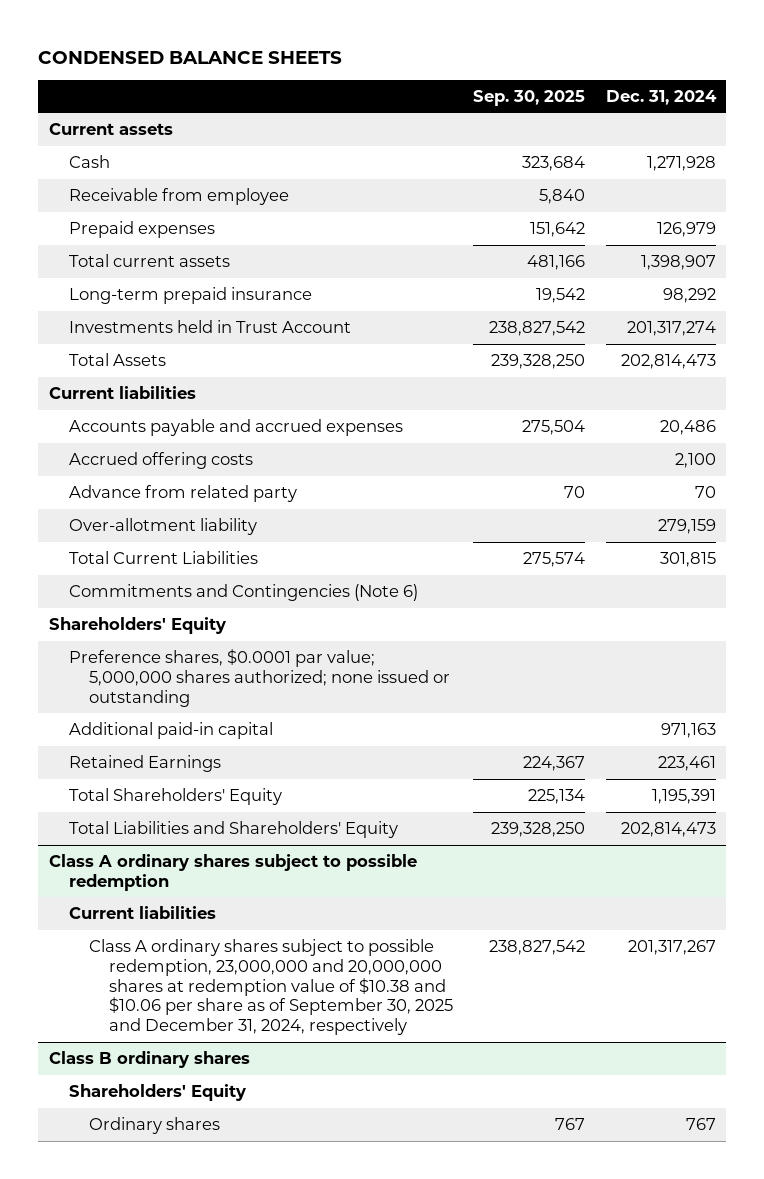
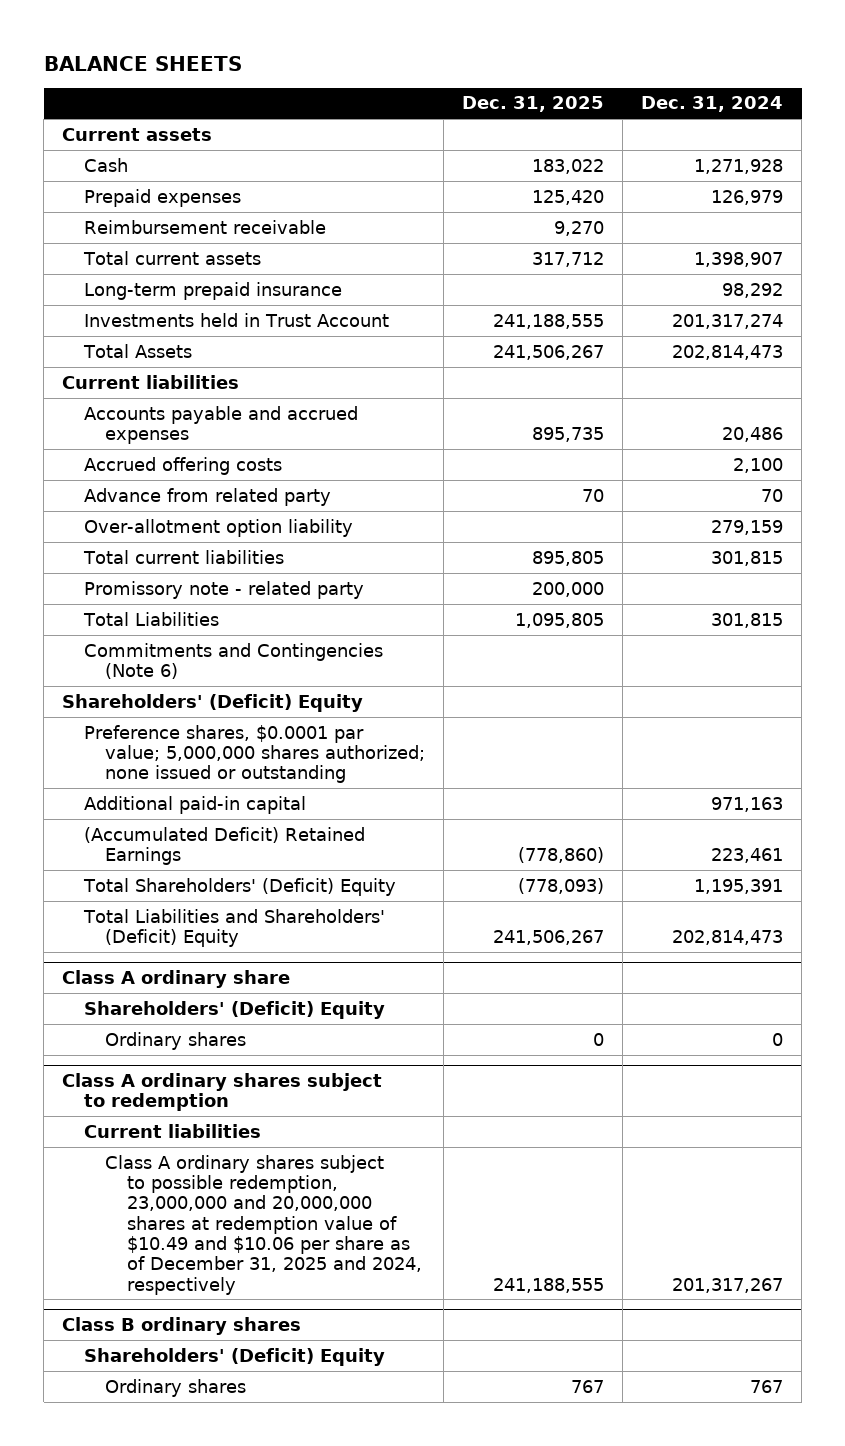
[38,50,343,64] CONDENSED BALANCE SHEETS -> [43,55,242,71] BALANCE SHEETS
[473,89,586,106] Sep. 30, 2025 -> none
none -> [462,96,605,113] Dec. 31, 2025
[68,187,289,205] Receivable from employee -> none
none -> [83,219,326,234] Reimbursement receivable
[68,517,257,535] Over-allotment liability -> [83,518,353,537] Over-allotment option liability
[68,550,258,564] Total Current Liabilities -> [82,549,284,564] Total current liabilities
none -> [83,580,364,599] Promissory note - related party
none -> [82,611,219,626] Total Liabilities
[48,616,226,634] Shareholders' Equity -> [62,693,364,712] Shareholders' (Deficit) Equity
[68,754,221,772] Retained Earnings -> [83,826,365,865] (Accumulated Deficit) Retained Earnings
[68,787,282,805] Total Shareholders' Equity -> [82,877,396,896] Total Shareholders' (Deficit) Equity
[68,820,398,838] Total Liabilities and Shareholders' Equity -> [82,908,385,947] Total Liabilities and Shareholders' (Deficit) Equity
none -> [62,969,291,988] Class A ordinary share
none -> [83,1000,385,1019] Shareholders' (Deficit) Equity
none -> [105,1031,247,1050] Ordinary shares
[48,853,417,891] Class A ordinary shares subject to possible redemption -> [62,1072,383,1112] Class A ordinary shares subject to redemption
[88,938,453,1036] Class A ordinary shares subject to possible redemption, 23,000,000 and 20,000,000 shares at redemption value of $10.38 and $10.06 per share as of September 30, 2025 and December 31, 2024, respectively -> [105,1154,423,1295] Class A ordinary shares subject to possible redemption, 23,000,000 and 20,000,000 shares at redemption value of $10.49 and $10.06 per share as of December 31, 2025 and 2024, respectively
[68,1083,246,1101] Shareholders' Equity -> [83,1347,385,1366] Shareholders' (Deficit) Equity

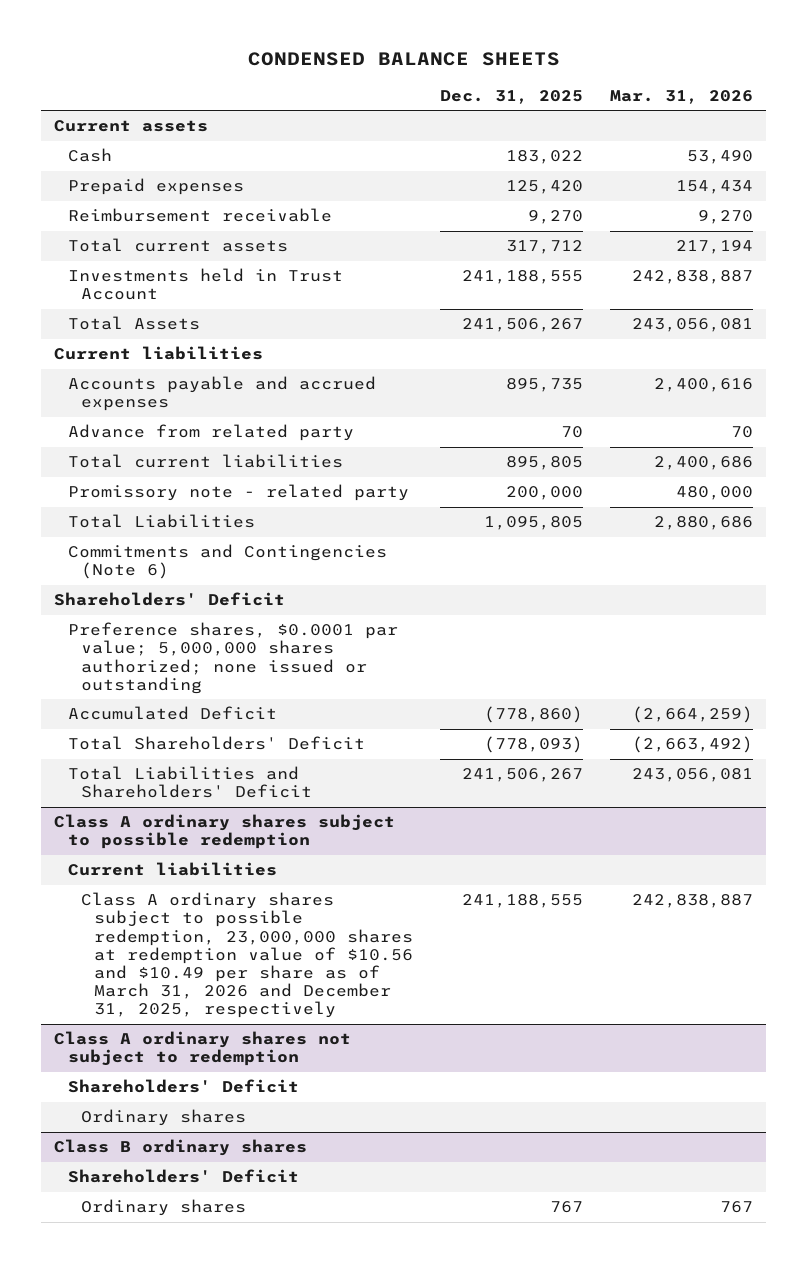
[43,55,242,71] BALANCE SHEETS -> [247,52,560,67] CONDENSED BALANCE SHEETS
[641,96,784,113] Dec. 31, 2024 -> none
none -> [609,90,753,105] Mar. 31, 2026
[83,281,342,300] Long-term prepaid insurance -> none
[83,456,282,475] Accrued offering costs -> none
[83,518,353,537] Over-allotment option liability -> none
[62,693,364,712] Shareholders' (Deficit) Equity -> [54,592,286,607] Shareholders' Deficit
[83,795,306,814] Additional paid-in capital -> none
[62,969,291,988] Class A ordinary share -> none
[83,1000,385,1019] Shareholders' (Deficit) Equity -> none
[105,1031,247,1050] Ordinary shares -> none
[83,826,365,865] (Accumulated Deficit) Retained Earnings -> [67,706,277,721] Accumulated Deficit
[82,877,396,896] Total Shareholders' (Deficit) Equity -> [67,736,365,751] Total Shareholders' Deficit
[82,908,385,947] Total Liabilities and Shareholders' (Deficit) Equity -> [67,766,312,799] Total Liabilities and Shareholders' Deficit
[62,1072,383,1112] Class A ordinary shares subject to redemption -> [54,814,396,850] Class A ordinary shares subject to possible redemption
[105,1154,423,1295] Class A ordinary shares subject to possible redemption, 23,000,000 and 20,000,000 shares at redemption value of $10.49 and $10.06 per share as of December 31, 2025 and 2024, respectively -> [80,892,414,1019] Class A ordinary shares subject to possible redemption, 23,000,000 shares at redemption value of $10.56 and $10.49 per share as of March 31, 2026 and December 31, 2025, respectively
none -> [54,1031,352,1067] Class A ordinary shares not subject to redemption
none -> [67,1079,299,1094] Shareholders' Deficit
none -> [80,1109,246,1127] Ordinary shares
[83,1347,385,1366] Shareholders' (Deficit) Equity -> [67,1169,299,1184] Shareholders' Deficit

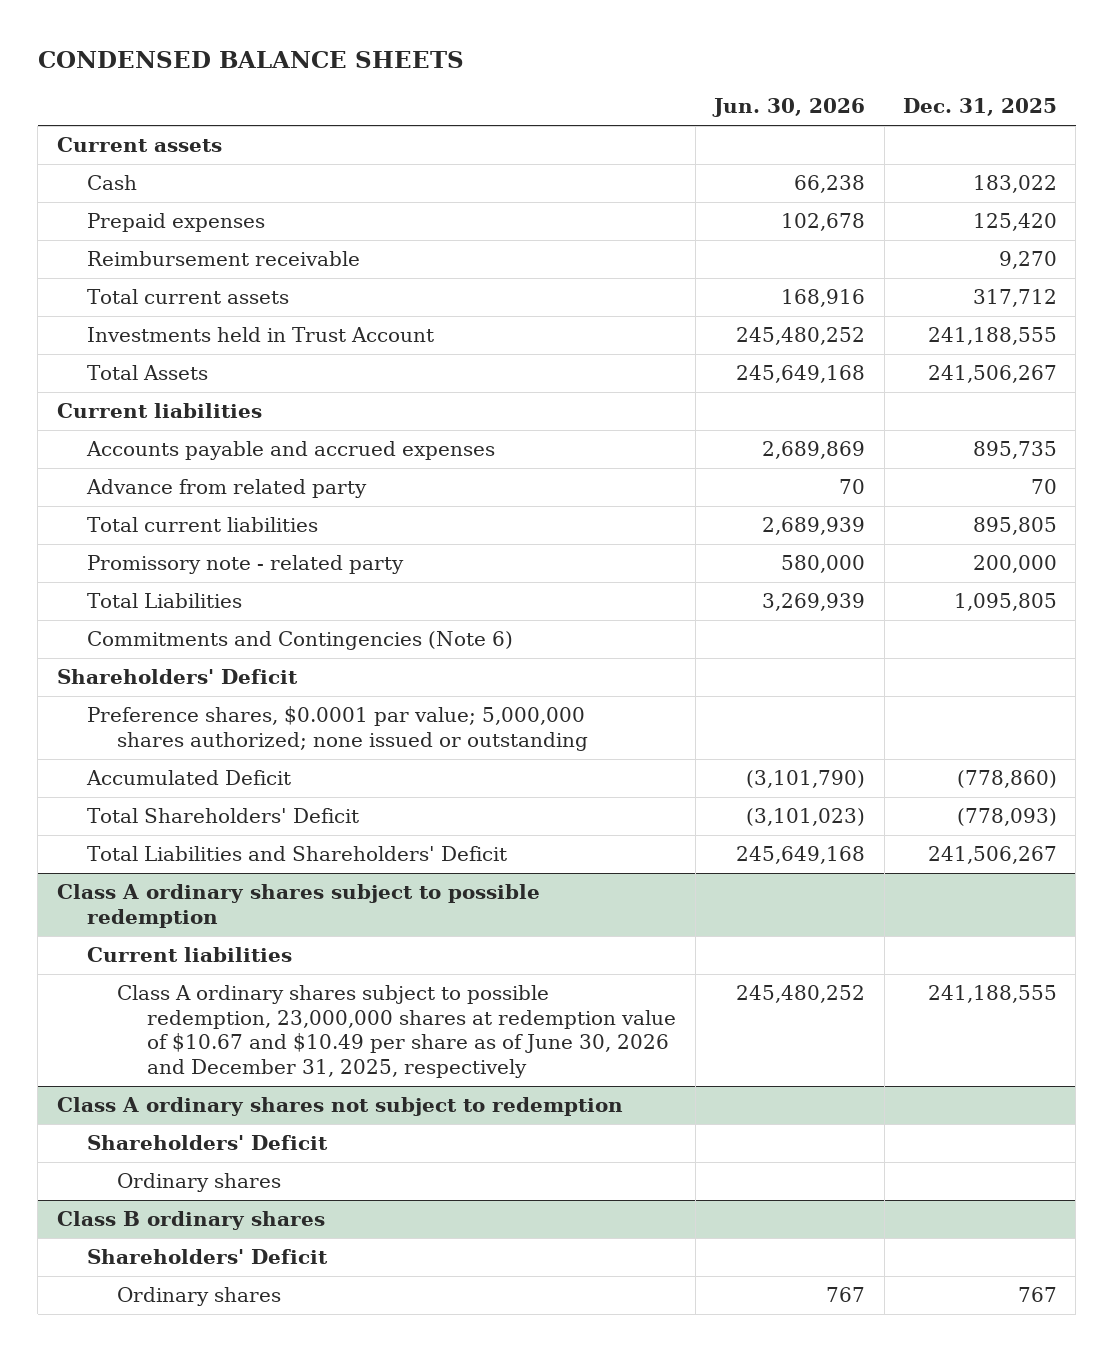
[609,90,753,105] Mar. 31, 2026 -> none
none -> [712,98,866,118] Jun. 30, 2026
[80,892,414,1019] Class A ordinary shares subject to possible redemption, 23,000,000 shares at redemption value of $10.56 and $10.49 per share as of March 31, 2026 and December 31, 2025, respectively -> [117,985,677,1078] Class A ordinary shares subject to possible redemption, 23,000,000 shares at redemption value of $10.67 and $10.49 per share as of June 30, 2026 and December 31, 2025, respectively

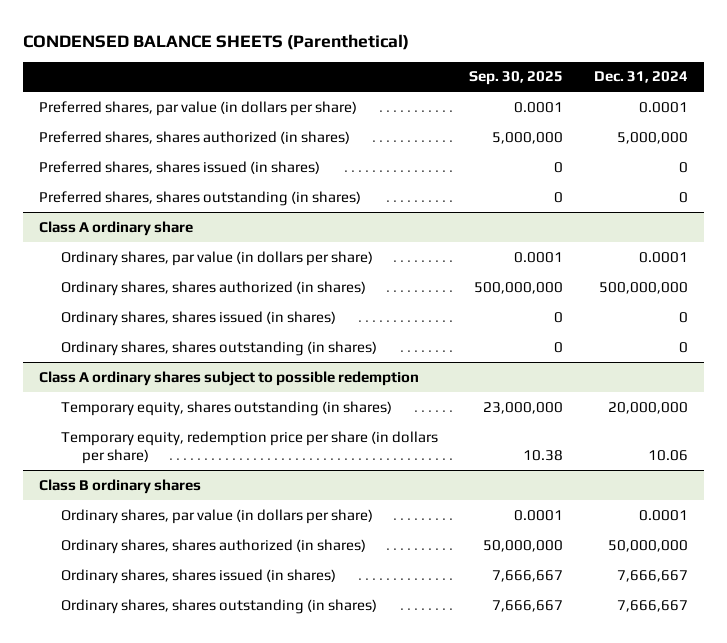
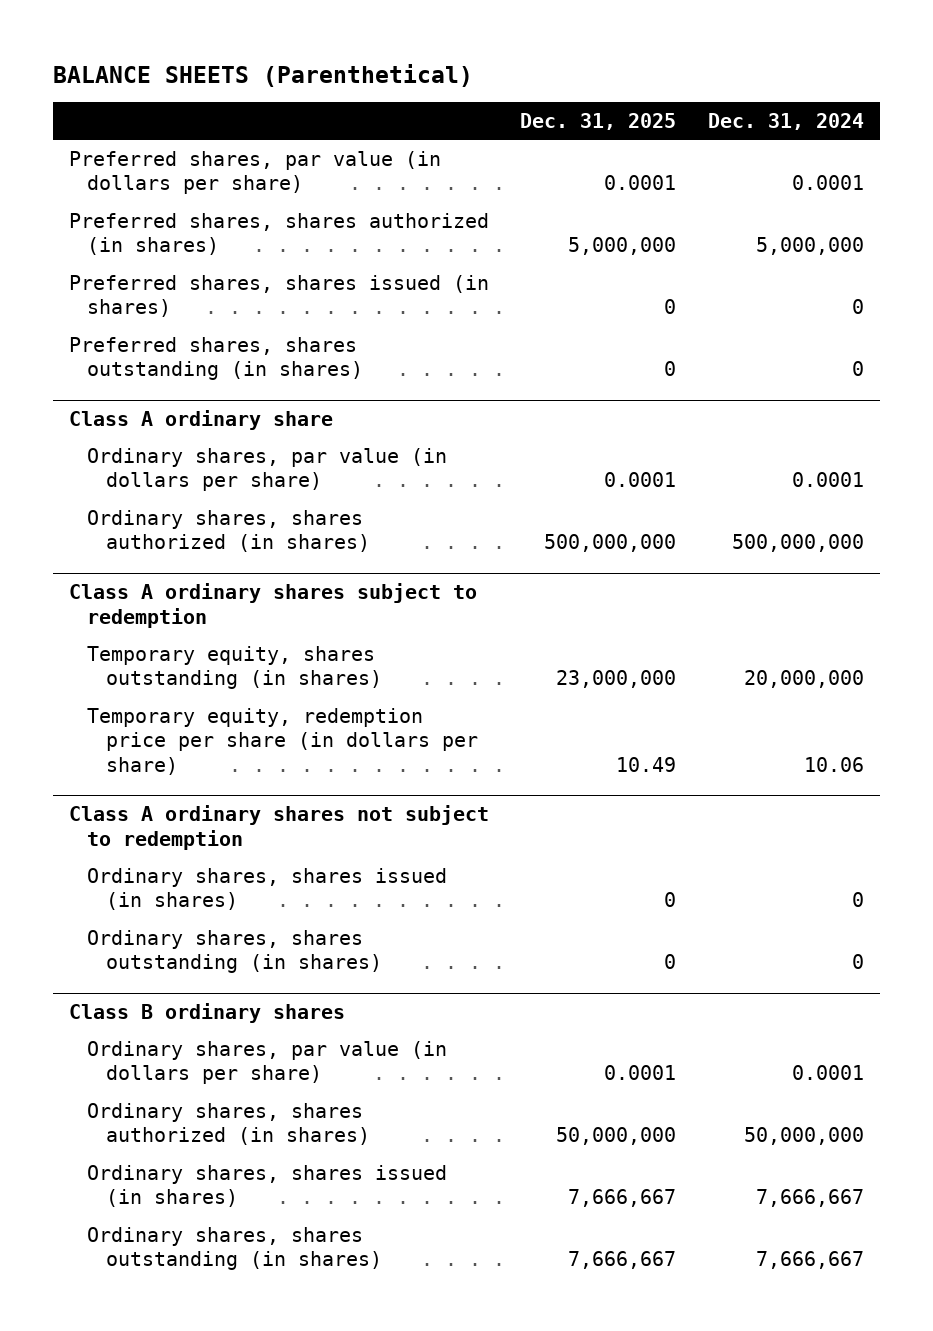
[23,33,410,50] CONDENSED BALANCE SHEETS (Parenthetical) -> [52,63,473,87] BALANCE SHEETS (Parenthetical)
[468,71,563,86] Sep. 30, 2025 -> none
none -> [520,113,677,131] Dec. 31, 2025
[60,310,336,326] Ordinary shares, shares issued (in shares) -> none
[60,340,377,356] Ordinary shares, shares outstanding (in shares) -> none
[39,370,420,386] Class A ordinary shares subject to possible redemption -> [68,582,477,628] Class A ordinary shares subject to redemption
none -> [68,804,489,850] Class A ordinary shares not subject to redemption
none -> [87,867,448,911] Ordinary shares, shares issued (in shares)
none -> [87,929,383,974] Ordinary shares, shares outstanding (in shares)

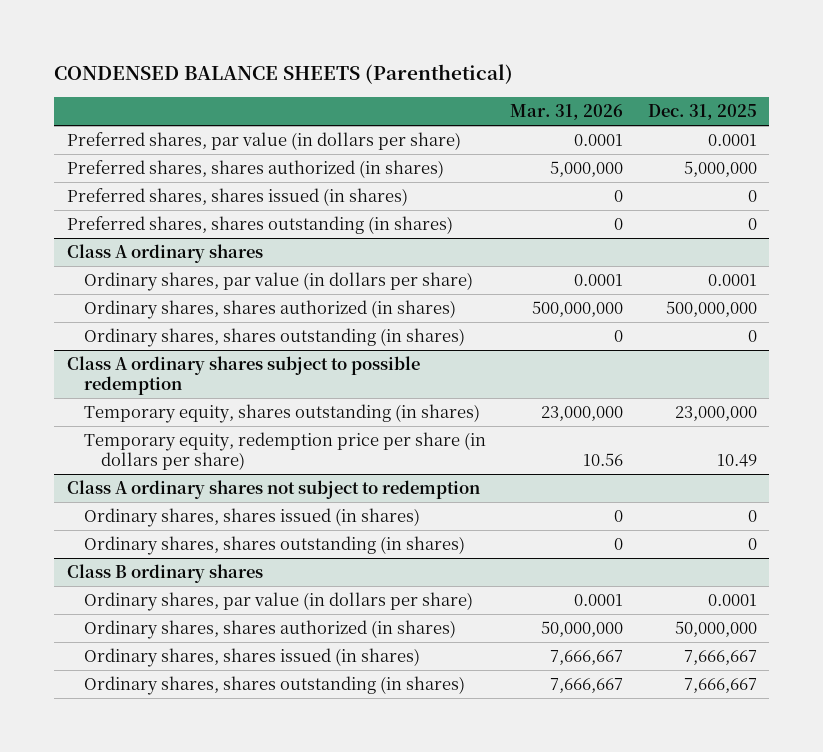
[52,63,473,87] BALANCE SHEETS (Parenthetical) -> [54,64,514,85] CONDENSED BALANCE SHEETS (Parenthetical)
[708,113,865,131] Dec. 31, 2024 -> none
none -> [510,104,624,121] Mar. 31, 2026
[68,409,333,430] Class A ordinary share -> [66,244,263,264] Class A ordinary shares
none -> [83,328,465,348] Ordinary shares, shares outstanding (in shares)
[68,582,477,628] Class A ordinary shares subject to redemption -> [66,356,420,396] Class A ordinary shares subject to possible redemption

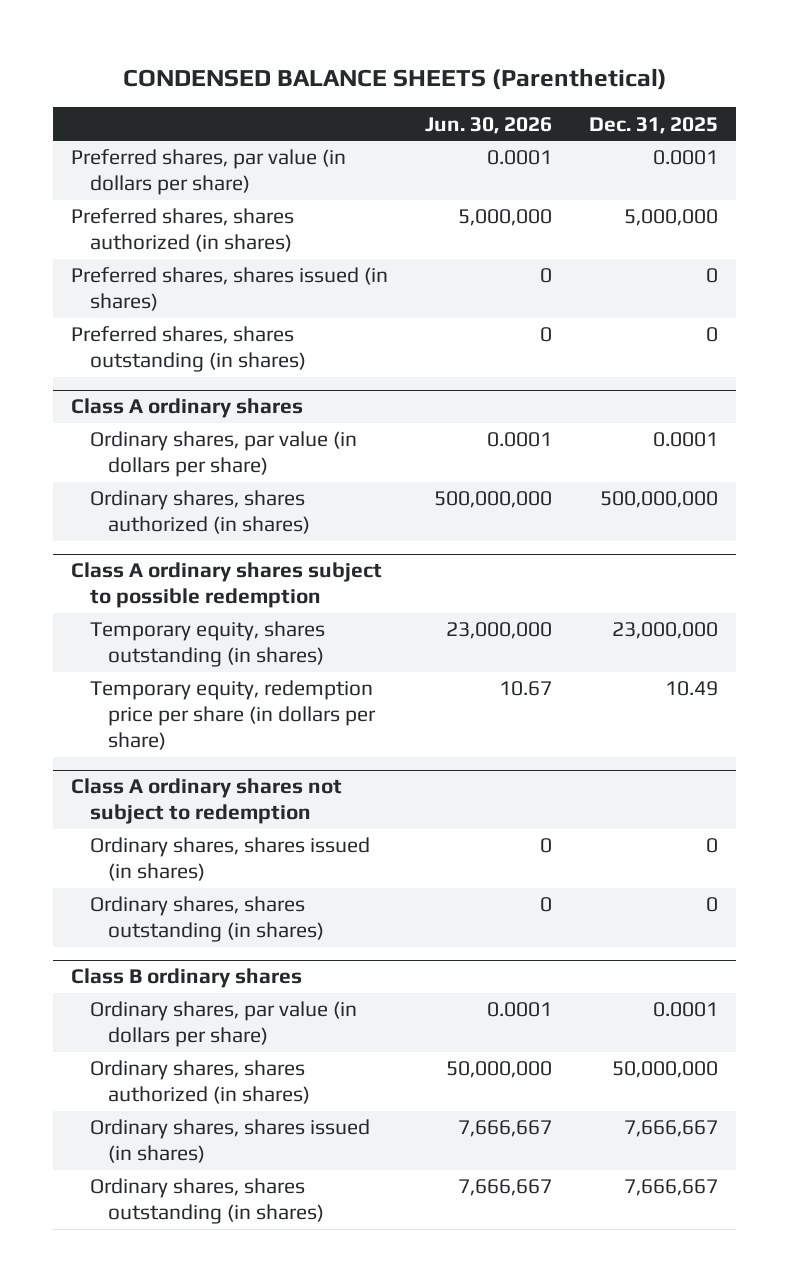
[510,104,624,121] Mar. 31, 2026 -> none
none -> [425,116,553,134] Jun. 30, 2026
[83,328,465,348] Ordinary shares, shares outstanding (in shares) -> none

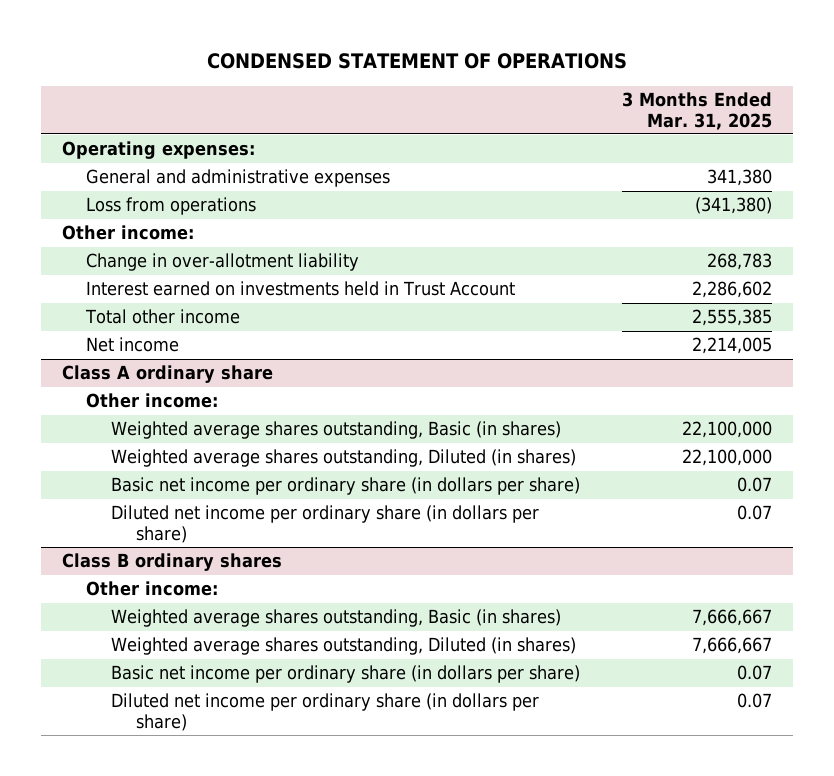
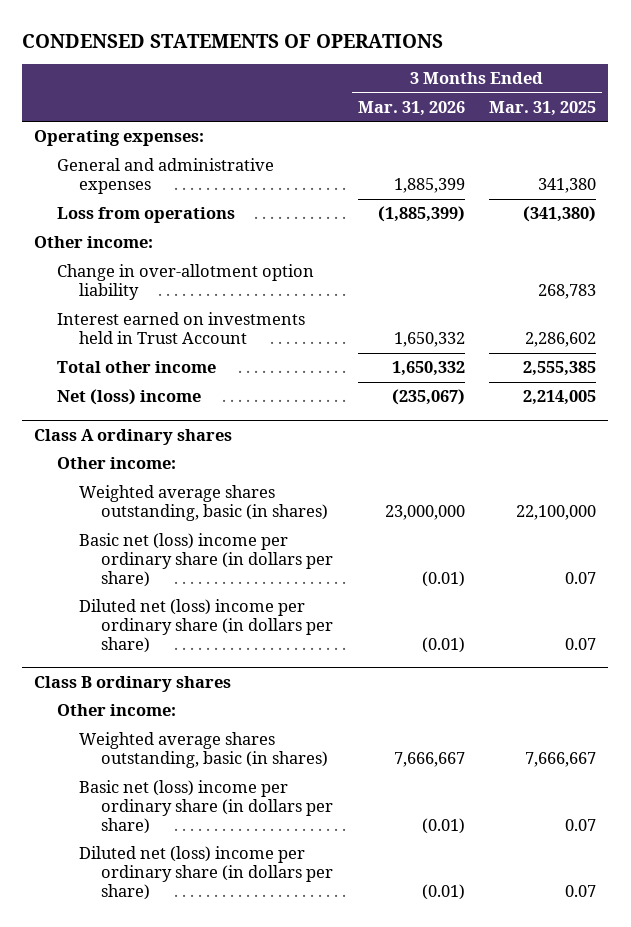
[206,52,627,69] CONDENSED STATEMENT OF OPERATIONS -> [22,33,444,48] CONDENSED STATEMENTS OF OPERATIONS
none -> [357,100,465,116] Mar. 31, 2026
[86,253,360,272] Change in over-allotment liability -> [56,264,314,301] Change in over-allotment option liability
[86,337,180,353] Net income -> [56,389,201,406] Net (loss) income
[61,365,273,384] Class A ordinary share -> [34,428,233,445] Class A ordinary shares
[111,449,577,468] Weighted average shares outstanding, Diluted (in shares) -> none
[111,421,562,440] Weighted average shares outstanding, Basic (in shares) -> [79,485,329,522] Weighted average shares outstanding, basic (in shares)
[111,477,581,496] Basic net income per ordinary share (in dollars per share) -> [79,533,334,588] Basic net (loss) income per ordinary share (in dollars per share)
[111,505,540,543] Diluted net income per ordinary share (in dollars per share) -> [79,599,334,654] Diluted net (loss) income per ordinary share (in dollars per share)
[111,637,577,656] Weighted average shares outstanding, Diluted (in shares) -> none
[111,609,562,628] Weighted average shares outstanding, Basic (in shares) -> [79,732,329,769] Weighted average shares outstanding, basic (in shares)
[111,665,581,684] Basic net income per ordinary share (in dollars per share) -> [79,780,334,835] Basic net (loss) income per ordinary share (in dollars per share)
[111,693,540,731] Diluted net income per ordinary share (in dollars per share) -> [79,846,334,901] Diluted net (loss) income per ordinary share (in dollars per share)

